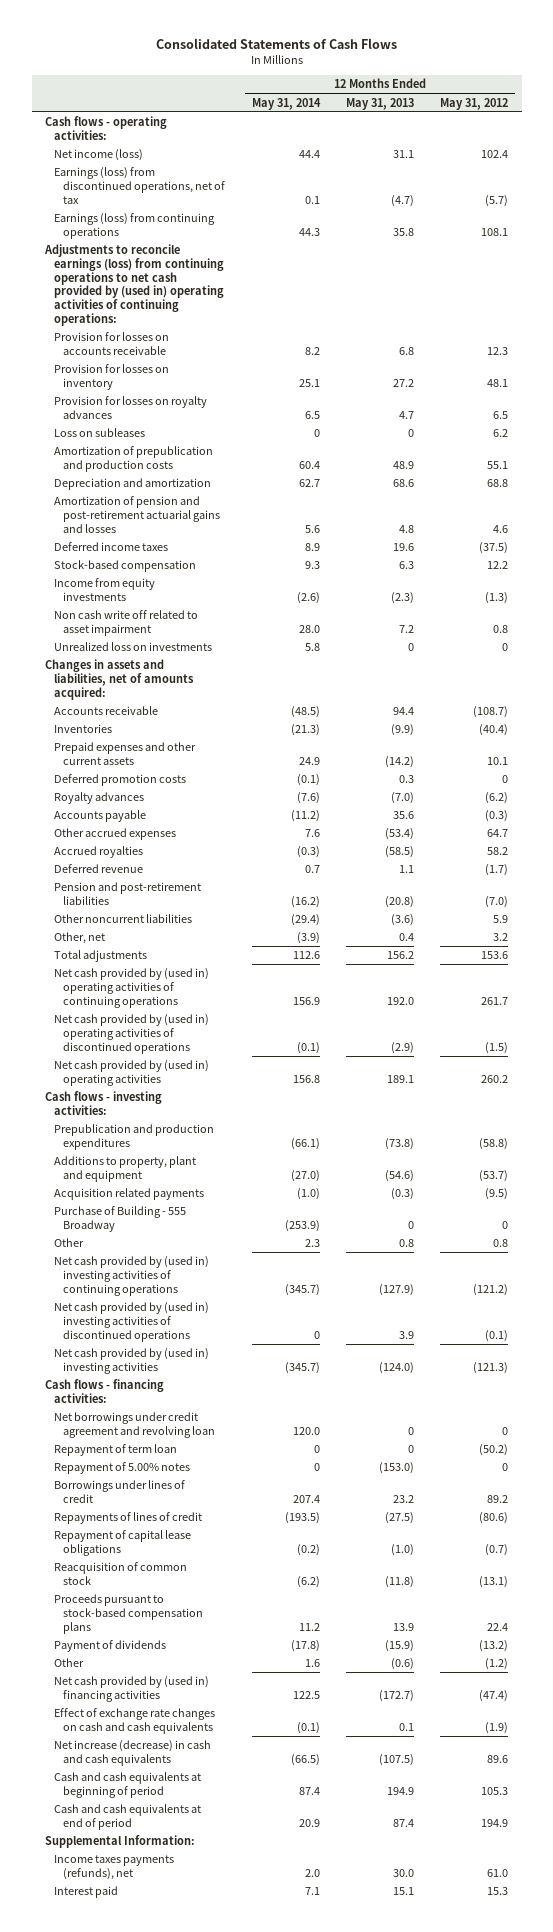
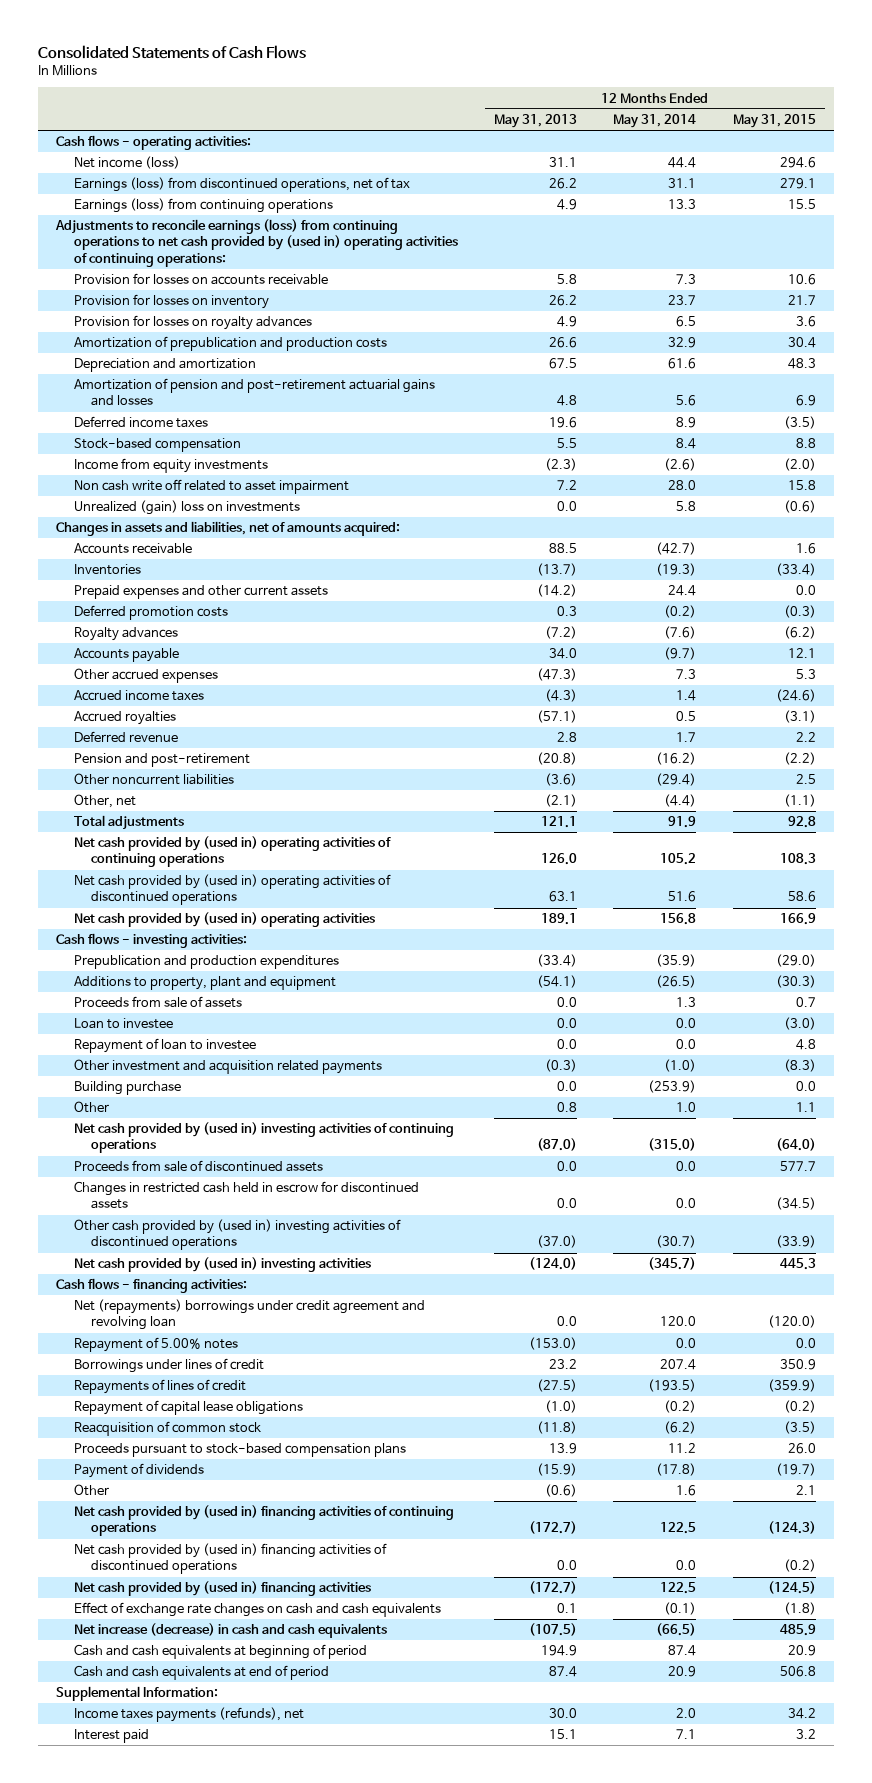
[440,97,509,110] May 31, 2012 -> none
none -> [732,114,816,129] May 31, 2015
[304,195,320,204] 0.1 -> [668,178,697,189] 31.1
[390,194,414,207] (4.7) -> [549,178,578,190] 26.2
[298,227,320,236] 44.3 -> [668,199,697,210] 13.3
[392,227,414,236] 35.8 -> [557,199,578,211] 4.9
[54,428,146,438] Loss on subleases -> none
[304,346,320,355] 8.2 -> [676,274,697,285] 7.3
[398,346,414,355] 6.8 -> [557,274,578,285] 5.8
[298,378,320,387] 25.1 -> [668,295,697,306] 23.7
[392,378,414,387] 27.2 -> [549,295,578,307] 26.2
[398,410,414,419] 4.7 -> [557,316,578,328] 4.9
[298,460,320,469] 60.4 -> [668,337,697,349] 32.9
[392,460,414,469] 48.9 -> [549,337,578,349] 26.6
[298,479,320,488] 62.7 -> [668,358,697,370] 61.6
[392,479,414,488] 68.6 -> [549,358,578,370] 67.5
[304,561,320,570] 9.3 -> [676,438,697,450] 8.4
[398,561,414,570] 6.3 -> [557,438,578,449] 5.5
[54,642,213,652] Unrealized loss on investments -> [73,500,300,516] Unrealized (gain) loss on investments
[407,643,414,652] 0 -> [557,501,578,512] 0.0
[290,706,320,719] (48.5) -> [656,542,697,556] (42.7)
[392,707,414,716] 94.4 -> [549,543,578,554] 88.5
[290,724,320,737] (21.3) -> [656,563,697,577] (19.3)
[390,724,414,737] (9.9) -> [537,563,578,577] (13.7)
[298,756,320,765] 24.9 -> [668,585,697,597] 24.4
[296,774,320,787] (0.1) -> [664,605,697,619] (0.2)
[390,792,414,805] (7.0) -> [545,626,578,640] (7.2)
[290,810,320,823] (11.2) -> [664,647,697,661] (9.7)
[392,811,414,820] 35.6 -> [549,648,578,660] 34.0
[304,829,320,838] 7.6 -> [676,669,697,680] 7.3
[384,828,414,841] (53.4) -> [537,668,578,682] (47.3)
none -> [73,690,204,702] Accrued income taxes
[296,846,320,859] (0.3) -> [676,711,697,722] 0.5
[384,846,414,859] (58.5) -> [537,710,578,724] (57.1)
[304,865,320,874] 0.7 -> [676,732,697,743] 1.7
[398,865,414,874] 1.1 -> [557,732,578,743] 2.8
[54,882,202,905] Pension and post-retirement liabilities -> [73,753,250,768] Pension and post-retirement
[296,932,320,945] (3.9) -> [664,794,697,808] (4.4)
[398,933,414,942] 0.4 -> [545,794,578,808] (2.1)
[292,951,320,960] 112.6 -> [668,816,697,829] 91.9
[386,951,414,960] 156.2 -> [541,816,578,829] 121.1
[292,996,320,1005] 156.9 -> [660,853,697,866] 105.2
[386,996,414,1005] 192.0 -> [541,853,578,866] 126.0
[296,1041,320,1054] (0.1) -> [668,891,697,903] 51.6
[390,1041,414,1054] (2.9) -> [549,891,578,903] 63.1
[290,1137,320,1150] (66.1) -> [656,954,697,968] (35.9)
[384,1137,414,1150] (73.8) -> [537,954,578,968] (33.4)
[290,1169,320,1182] (27.0) -> [656,975,697,989] (26.5)
[384,1169,414,1182] (54.6) -> [537,975,578,989] (54.1)
none -> [73,996,242,1009] Proceeds from sale of assets
none -> [73,1018,173,1030] Loan to investee
none -> [73,1038,256,1054] Repayment of loan to investee
[54,1188,205,1201] Acquisition related payments -> [73,1059,382,1075] Other investment and acquisition related payments
[54,1206,187,1232] Purchase of Building - 555 Broadway -> [73,1081,181,1096] Building purchase
[407,1220,414,1229] 0 -> [557,1081,578,1092] 0.0
[304,1239,320,1248] 2.3 -> [676,1102,697,1113] 1.0
[284,1283,320,1296] (345.7) -> [648,1138,697,1152] (315.0)
[378,1283,414,1296] (127.9) -> [537,1138,578,1152] (87.0)
none -> [73,1160,323,1173] Proceeds from sale of discontinued assets
none -> [73,1181,419,1210] Changes in restricted cash held in escrow for discontinued assets
[54,1302,210,1342] Net cash provided by (used in) investing activities of discontinued operations -> [73,1219,401,1251] Other cash provided by (used in) investing activities of discontinued operations
[313,1330,320,1339] 0 -> [656,1235,697,1249] (30.7)
[398,1330,414,1339] 3.9 -> [537,1235,578,1249] (37.0)
[54,1444,178,1457] Repayment of term loan -> none
[54,1412,216,1438] Net borrowings under credit agreement and revolving loan -> [73,1299,425,1331] Net (repayments) borrowings under credit agreement and revolving loan
[407,1426,414,1435] 0 -> [557,1316,578,1327] 0.0
[313,1463,320,1472] 0 -> [676,1338,697,1349] 0.0
none -> [73,1505,454,1537] Net cash provided by (used in) financing activities of continuing operations
none -> [73,1543,387,1575] Net cash provided by (used in) financing activities of discontinued operations

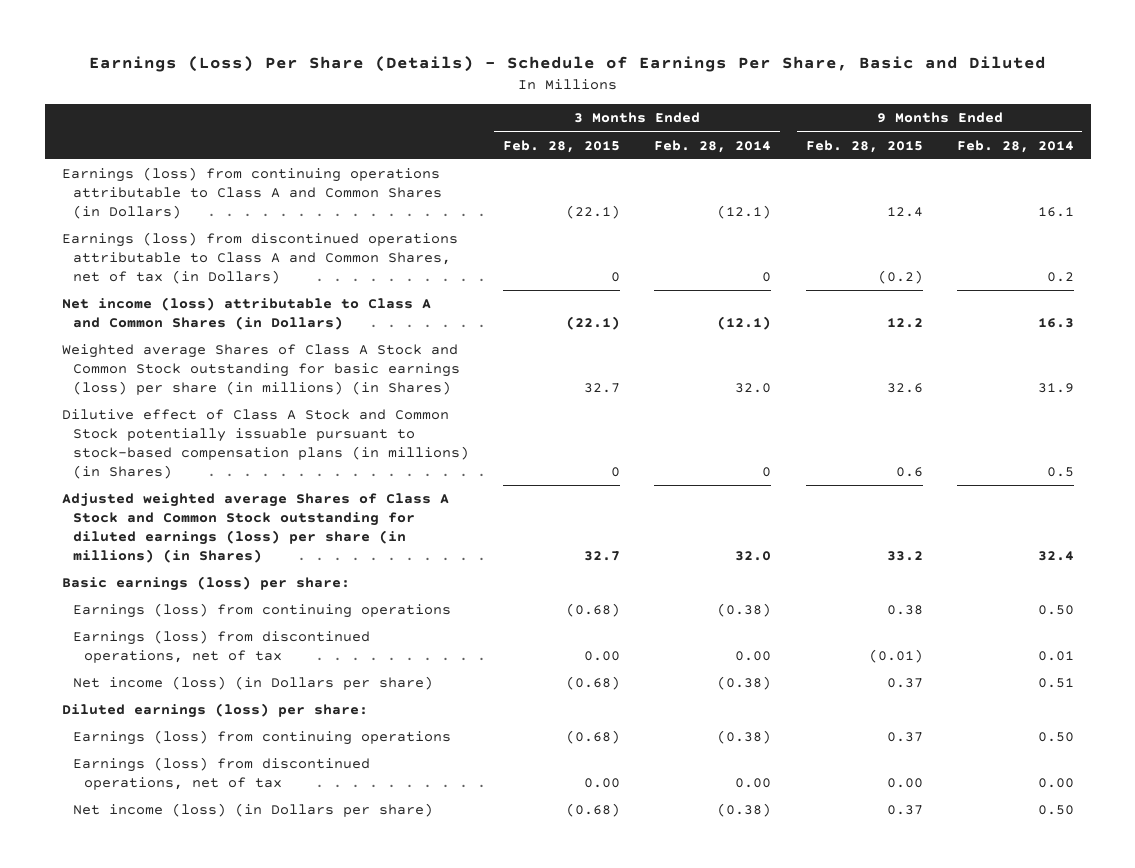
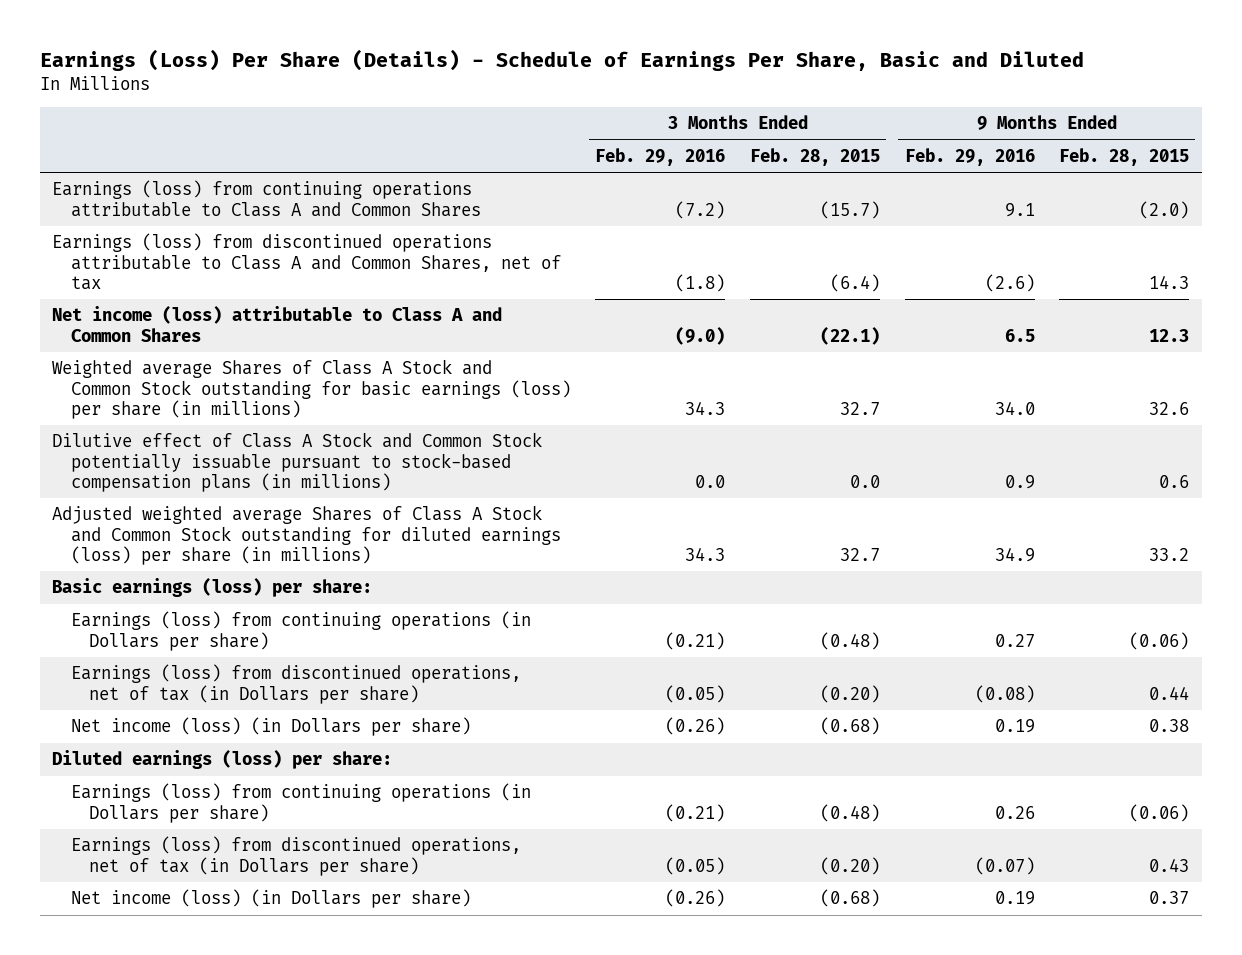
[654,139,772,153] Feb. 28, 2014 -> none
[956,139,1074,153] Feb. 28, 2014 -> none
none -> [595,147,726,166] Feb. 29, 2016
none -> [904,147,1035,166] Feb. 29, 2016
[61,167,442,220] Earnings (loss) from continuing operations attributable to Class A and Common Shares (in Dollars) -> [52,180,481,217] Earnings (loss) from continuing operations attributable to Class A and Common Shares
[566,205,621,220] (22.1) -> [819,200,880,219] (15.7)
[886,207,923,218] 12.4 -> [1139,200,1190,219] (2.0)
[61,232,458,285] Earnings (loss) from discontinued operations attributable to Class A and Common Shares, net of tax (in Dollars) -> [52,233,561,290] Earnings (loss) from discontinued operations attributable to Class A and Common Shares, net of tax
[611,272,621,283] 0 -> [829,273,880,292] (6.4)
[877,270,923,285] (0.2) -> [1149,274,1190,289] 14.3
[61,297,431,331] Net income (loss) attributable to Class A and Common Shares (in Dollars) -> [52,306,503,342] Net income (loss) attributable to Class A and Common Shares
[886,318,923,329] 12.2 -> [1149,328,1190,342] 12.3
[61,344,460,396] Weighted average Shares of Class A Stock and Common Stock outstanding for basic earnings (loss) per share (in millions) (in Shares) -> [52,359,571,419] Weighted average Shares of Class A Stock and Common Stock outstanding for basic earnings (loss) per share (in millions)
[61,409,469,480] Dilutive effect of Class A Stock and Common Stock potentially issuable pursuant to stock-based compensation plans (in millions) (in Shares) -> [52,432,543,492] Dilutive effect of Class A Stock and Common Stock potentially issuable pursuant to stock-based compensation plans (in millions)
[611,467,621,478] 0 -> [849,474,880,488] 0.0
[61,493,449,564] Adjusted weighted average Shares of Class A Stock and Common Stock outstanding for diluted earnings (loss) per share (in millions) (in Shares) -> [52,505,561,565] Adjusted weighted average Shares of Class A Stock and Common Stock outstanding for diluted earnings (loss) per share (in millions)
[72,603,451,619] Earnings (loss) from continuing operations -> [70,611,531,651] Earnings (loss) from continuing operations (in Dollars per share)
[566,603,621,618] (0.68) -> [819,631,880,650] (0.48)
[886,605,923,616] 0.38 -> [1129,631,1190,650] (0.06)
[72,630,370,664] Earnings (loss) from discontinued operations, net of tax -> [70,664,521,704] Earnings (loss) from discontinued operations, net of tax (in Dollars per share)
[584,651,621,662] 0.00 -> [819,684,880,703] (0.20)
[868,649,923,664] (0.01) -> [1149,685,1190,700] 0.44
[886,678,923,689] 0.37 -> [1149,719,1190,733] 0.38
[72,730,451,746] Earnings (loss) from continuing operations -> [70,783,531,823] Earnings (loss) from continuing operations (in Dollars per share)
[566,730,621,745] (0.68) -> [819,803,880,822] (0.48)
[886,732,923,743] 0.37 -> [1129,803,1190,822] (0.06)
[72,757,370,791] Earnings (loss) from discontinued operations, net of tax -> [70,836,521,876] Earnings (loss) from discontinued operations, net of tax (in Dollars per share)
[584,778,621,789] 0.00 -> [819,856,880,875] (0.20)
[886,778,923,789] 0.00 -> [1149,857,1190,872] 0.43

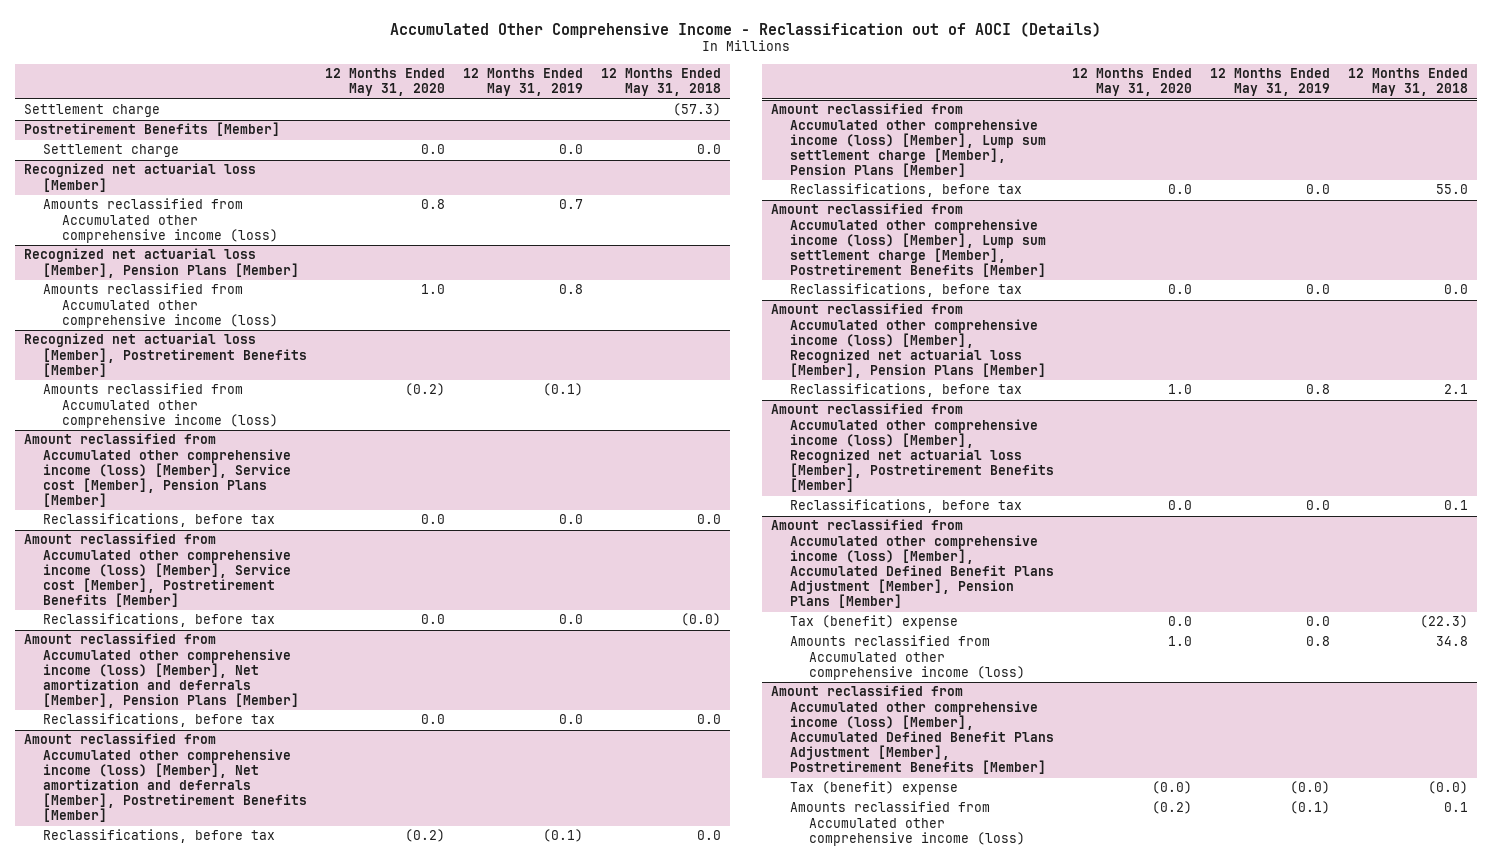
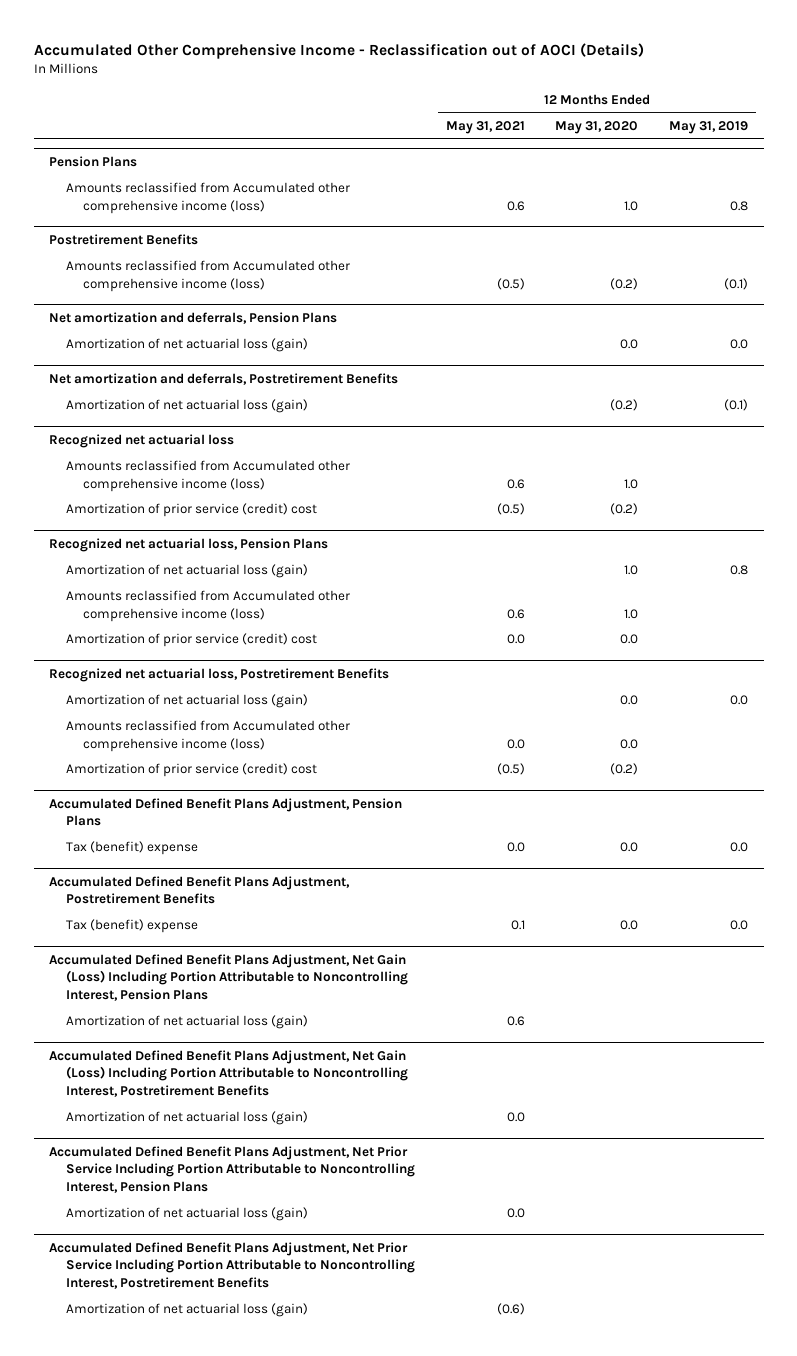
[601,68,722,97] 12 Months Ended May 31, 2018 -> none
none -> [445,120,525,134] May 31, 2021
[24,104,161,118] Settlement charge -> none
[24,122,281,137] Postretirement Benefits [Member] -> none
[43,144,180,158] Settlement charge -> none
[24,163,257,192] Recognized net actuarial loss [Member] -> none
[43,198,279,243] Amounts reclassified from Accumulated other comprehensive income (loss) -> none
[24,248,300,278] Recognized net actuarial loss [Member], Pension Plans [Member] -> none
none -> [49,155,138,167] Pension Plans
[24,333,308,377] Recognized net actuarial loss [Member], Postretirement Benefits [Member] -> none
none -> [49,233,199,245] Postretirement Benefits
[24,433,292,508] Amount reclassified from Accumulated other comprehensive income (loss) [Member], Service cost [Member], Pension Plans [Member] -> none
[24,533,292,608] Amount reclassified from Accumulated other comprehensive income (loss) [Member], Service cost [Member], Postretirement Benefits [Member] -> none
[43,613,276,628] Reclassifications, before tax -> none
[24,633,300,709] Amount reclassified from Accumulated other comprehensive income (loss) [Member], Net amortization and deferrals [Member], Pension Plans [Member] -> none
[43,713,276,728] Reclassifications, before tax -> none
[24,733,308,823] Amount reclassified from Accumulated other comprehensive income (loss) [Member], Net amortization and deferrals [Member], Postretirement Benefits [Member] -> none
[43,829,276,844] Reclassifications, before tax -> none
[770,103,1046,178] Amount reclassified from Accumulated other comprehensive income (loss) [Member], Lump sum settlement charge [Member], Pension Plans [Member] -> none
[789,183,1022,198] Reclassifications, before tax -> none
[770,203,1046,278] Amount reclassified from Accumulated other comprehensive income (loss) [Member], Lump sum settlement charge [Member], Postretirement Benefits [Member] -> none
[789,283,1022,298] Reclassifications, before tax -> none
[770,303,1046,379] Amount reclassified from Accumulated other comprehensive income (loss) [Member], Recognized net actuarial loss [Member], Pension Plans [Member] -> none
[789,383,1022,398] Reclassifications, before tax -> none
[770,403,1054,493] Amount reclassified from Accumulated other comprehensive income (loss) [Member], Recognized net actuarial loss [Member], Postretirement Benefits [Member] -> none
[789,499,1022,514] Reclassifications, before tax -> none
[770,519,1054,609] Amount reclassified from Accumulated other comprehensive income (loss) [Member], Accumulated Defined Benefit Plans Adjustment [Member], Pension Plans [Member] -> none
none -> [49,311,338,324] Net amortization and deferrals, Pension Plans
[43,513,276,528] Reclassifications, before tax -> [65,338,308,353] Amortization of net actuarial loss (gain)
none -> [49,372,399,385] Net amortization and deferrals, Postretirement Benefits
none -> [65,399,308,414] Amortization of net actuarial loss (gain)
none -> [49,433,235,448] Recognized net actuarial loss
none -> [65,460,350,492] Amounts reclassified from Accumulated other comprehensive income (loss)
none -> [65,503,317,518] Amortization of prior service (credit) cost
none -> [49,537,329,552] Recognized net actuarial loss, Pension Plans
none -> [65,564,308,579] Amortization of net actuarial loss (gain)
none -> [65,590,350,622] Amounts reclassified from Accumulated other comprehensive income (loss)
none -> [65,633,317,648] Amortization of prior service (credit) cost
none -> [49,667,390,682] Recognized net actuarial loss, Postretirement Benefits
none -> [65,694,308,709] Amortization of net actuarial loss (gain)
none -> [65,720,350,752] Amounts reclassified from Accumulated other comprehensive income (loss)
none -> [65,763,317,778] Amortization of prior service (credit) cost
none -> [49,797,403,827] Accumulated Defined Benefit Plans Adjustment, Pension Plans
[789,635,1025,680] Amounts reclassified from Accumulated other comprehensive income (loss) -> none
[770,685,1054,775] Amount reclassified from Accumulated other comprehensive income (loss) [Member], Accumulated Defined Benefit Plans Adjustment [Member], Postretirement Benefits [Member] -> none
[789,801,1025,846] Amounts reclassified from Accumulated other comprehensive income (loss) -> none
none -> [49,875,351,905] Accumulated Defined Benefit Plans Adjustment, Postretirement Benefits
[1151,781,1192,795] (0.0) -> [620,920,639,931] 0.0
[1289,781,1330,795] (0.0) -> [730,920,749,931] 0.0
none -> [49,953,408,1001] Accumulated Defined Benefit Plans Adjustment, Net Gain (Loss) Including Portion Attributable to Noncontrolling Interest, Pension Plans
none -> [65,1015,308,1030] Amortization of net actuarial loss (gain)
none -> [49,1049,408,1097] Accumulated Defined Benefit Plans Adjustment, Net Gain (Loss) Including Portion Attributable to Noncontrolling Interest, Postretirement Benefits
none -> [65,1111,308,1126] Amortization of net actuarial loss (gain)
none -> [49,1145,415,1193] Accumulated Defined Benefit Plans Adjustment, Net Prior Service Including Portion Attributable to Noncontrolling Interest, Pension Plans
none -> [65,1207,308,1222] Amortization of net actuarial loss (gain)
none -> [49,1241,415,1289] Accumulated Defined Benefit Plans Adjustment, Net Prior Service Including Portion Attributable to Noncontrolling Interest, Postretirement Benefits
none -> [65,1303,308,1318] Amortization of net actuarial loss (gain)

